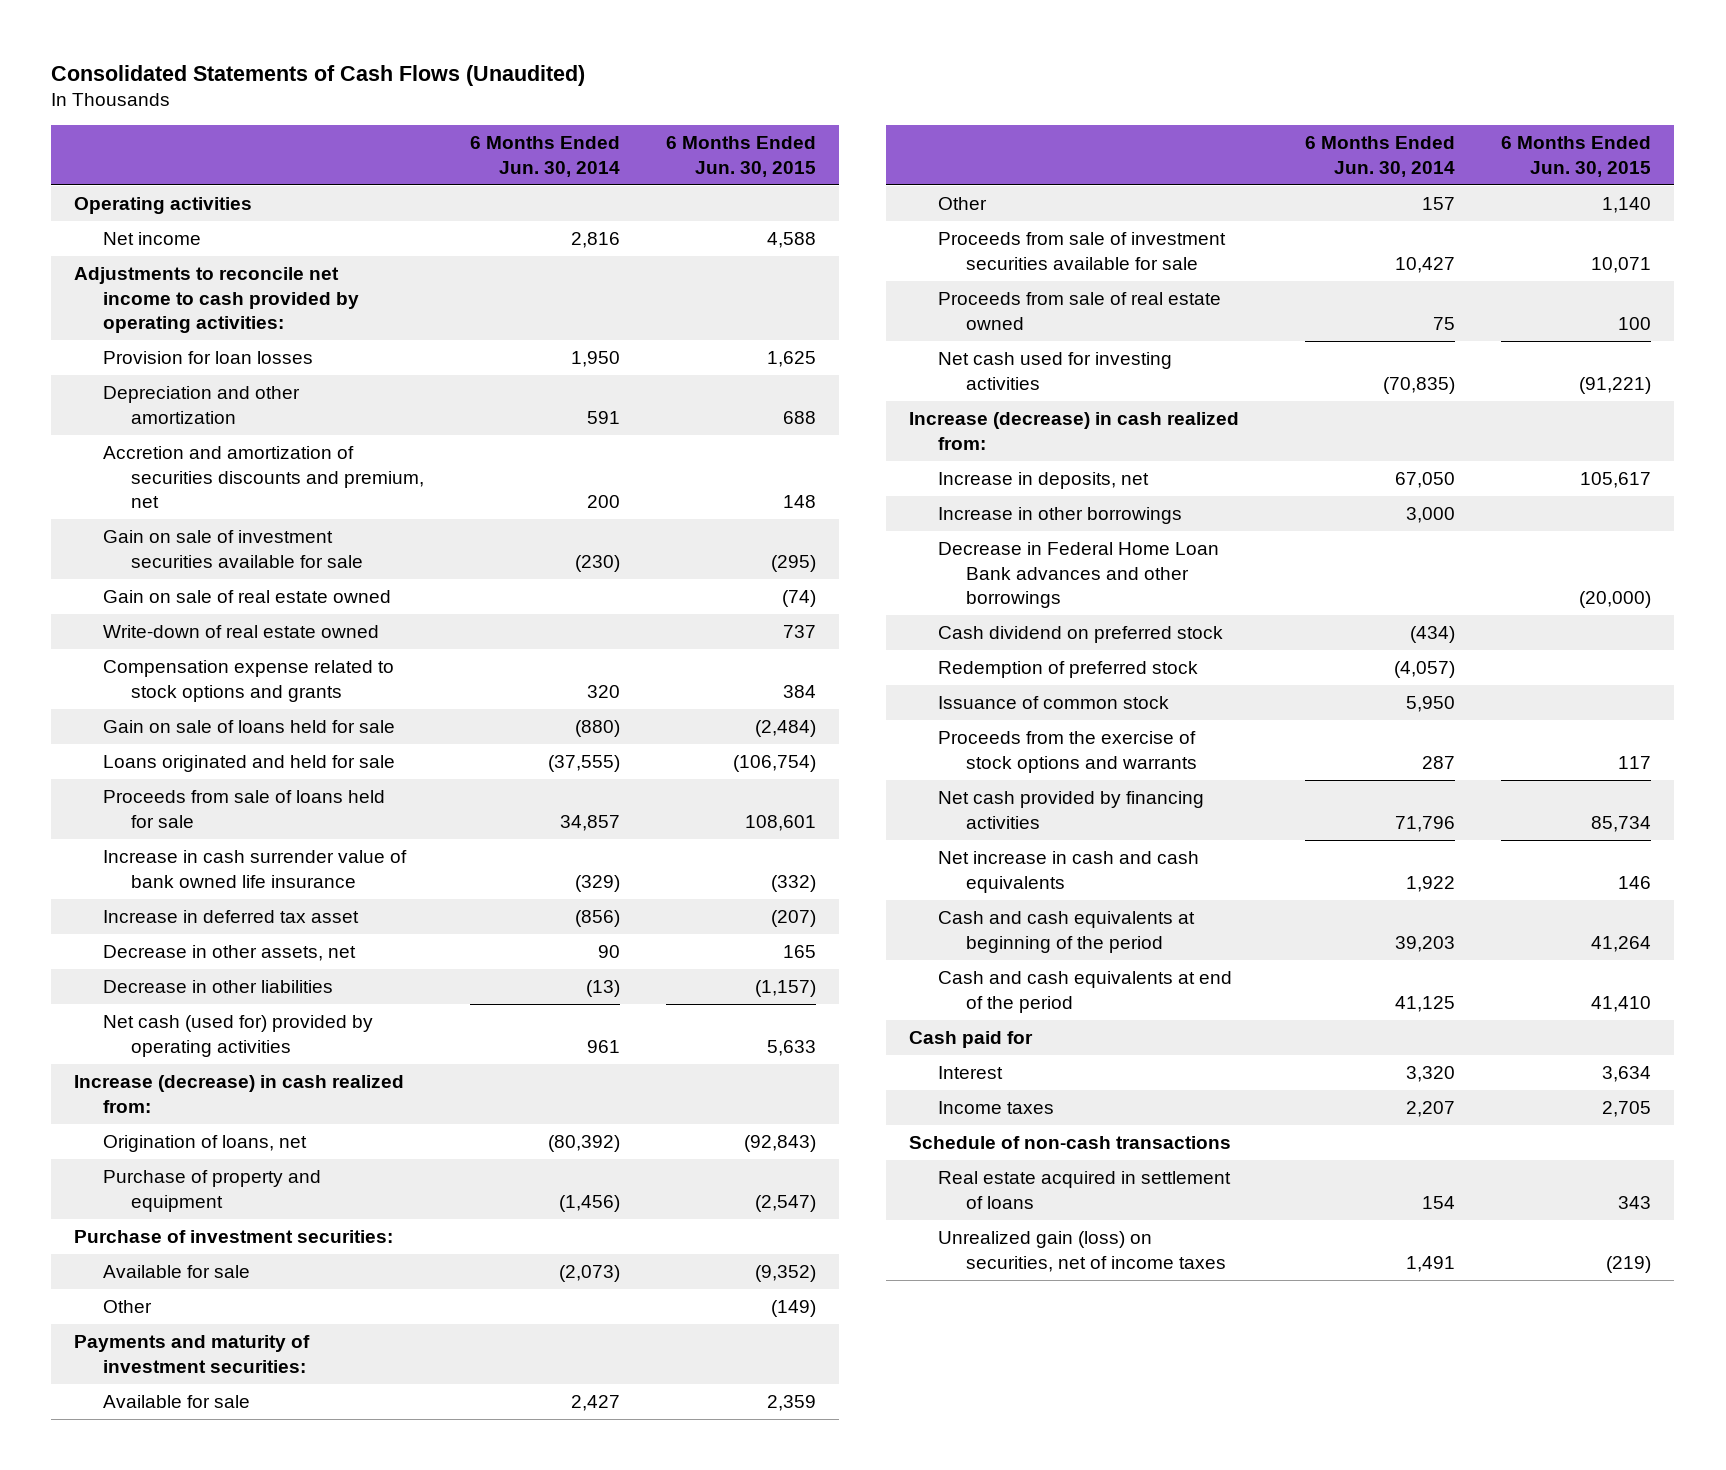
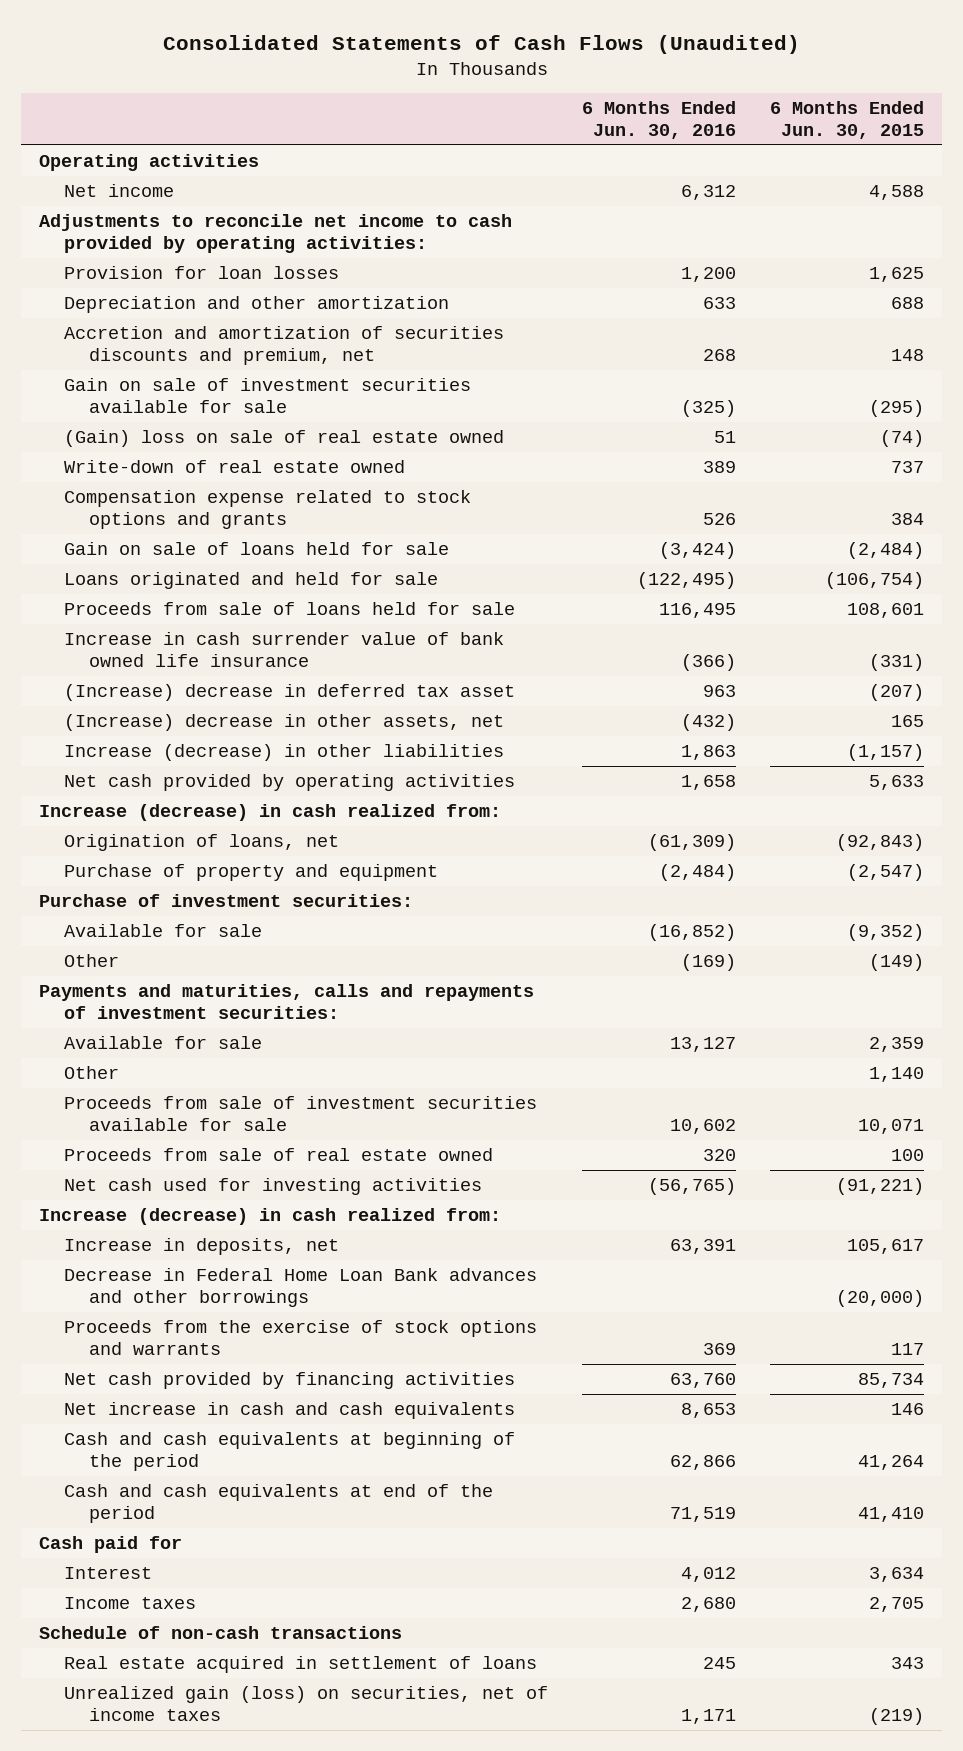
[470,136,621,177] 6 Months Ended Jun. 30, 2014 -> none
none -> [582,100,737,139] 6 Months Ended Jun. 30, 2016
[102,590,391,604] Gain on sale of real estate owned -> [63,430,504,448] (Gain) loss on sale of real estate owned
[771,874,817,892] (332) -> [869,653,925,671] (331)
[102,910,359,924] Increase in deferred tax asset -> [63,684,515,702] (Increase) decrease in deferred tax asset
[102,945,356,962] Decrease in other assets, net -> [63,714,504,732] (Increase) decrease in other assets, net
[102,980,333,994] Decrease in other liabilities -> [63,744,504,762] Increase (decrease) in other liabilities
[102,1015,373,1057] Net cash (used for) provided by operating activities -> [63,774,515,792] Net cash provided by operating activities
[74,1335,311,1373] Payments and maturity of investment securities: -> [38,984,534,1019] Payments and maturities, calls and repayments of investment securities:
[937,507,1182,525] Increase in other borrowings -> none
[937,626,1223,644] Cash dividend on preferred stock -> none
[937,661,1198,679] Redemption of preferred stock -> none
[937,696,1169,710] Issuance of common stock -> none

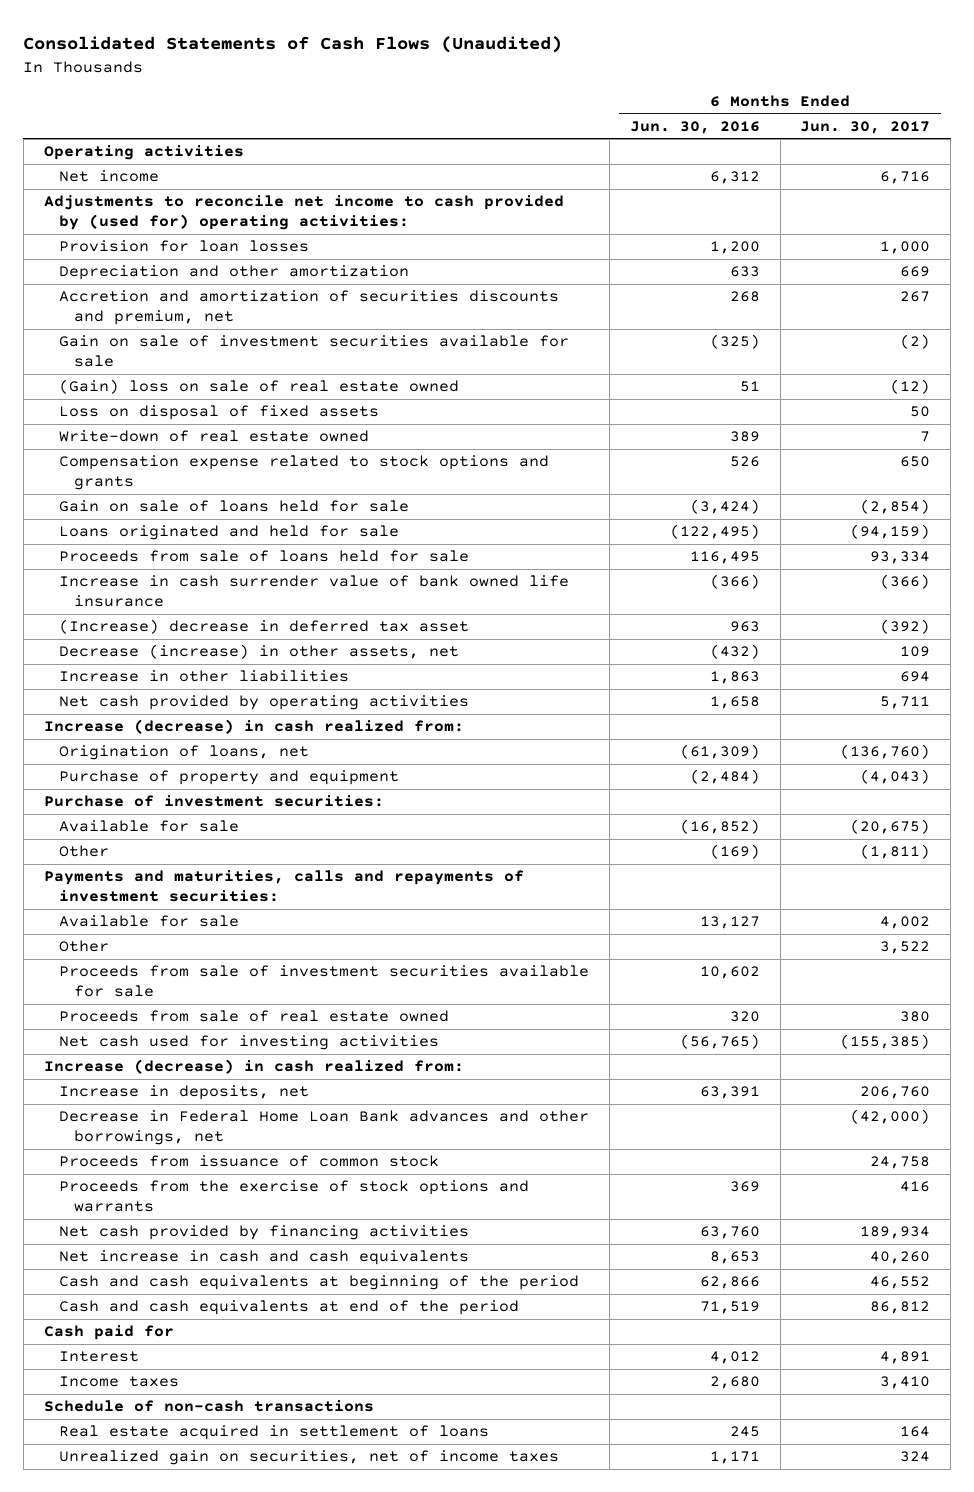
[770,100,925,139] 6 Months Ended Jun. 30, 2015 -> none
none -> [800,120,931,134] Jun. 30, 2017
[38,214,512,253] Adjustments to reconcile net income to cash provided by operating activities: -> [43,195,564,231] Adjustments to reconcile net income to cash provided by (used for) operating activities:
none -> [58,405,379,421] Loss on disposal of fixed assets
[63,714,504,732] (Increase) decrease in other assets, net -> [58,644,459,660] Decrease (increase) in other assets, net
[63,744,504,762] Increase (decrease) in other liabilities -> [58,670,349,683] Increase in other liabilities
[63,1268,537,1307] Decrease in Federal Home Loan Bank advances and other borrowings -> [58,1110,589,1146] Decrease in Federal Home Loan Bank advances and other borrowings, net
none -> [58,1155,439,1168] Proceeds from issuance of common stock
[63,1686,548,1721] Unrealized gain (loss) on securities, net of income taxes -> [58,1450,559,1466] Unrealized gain on securities, net of income taxes

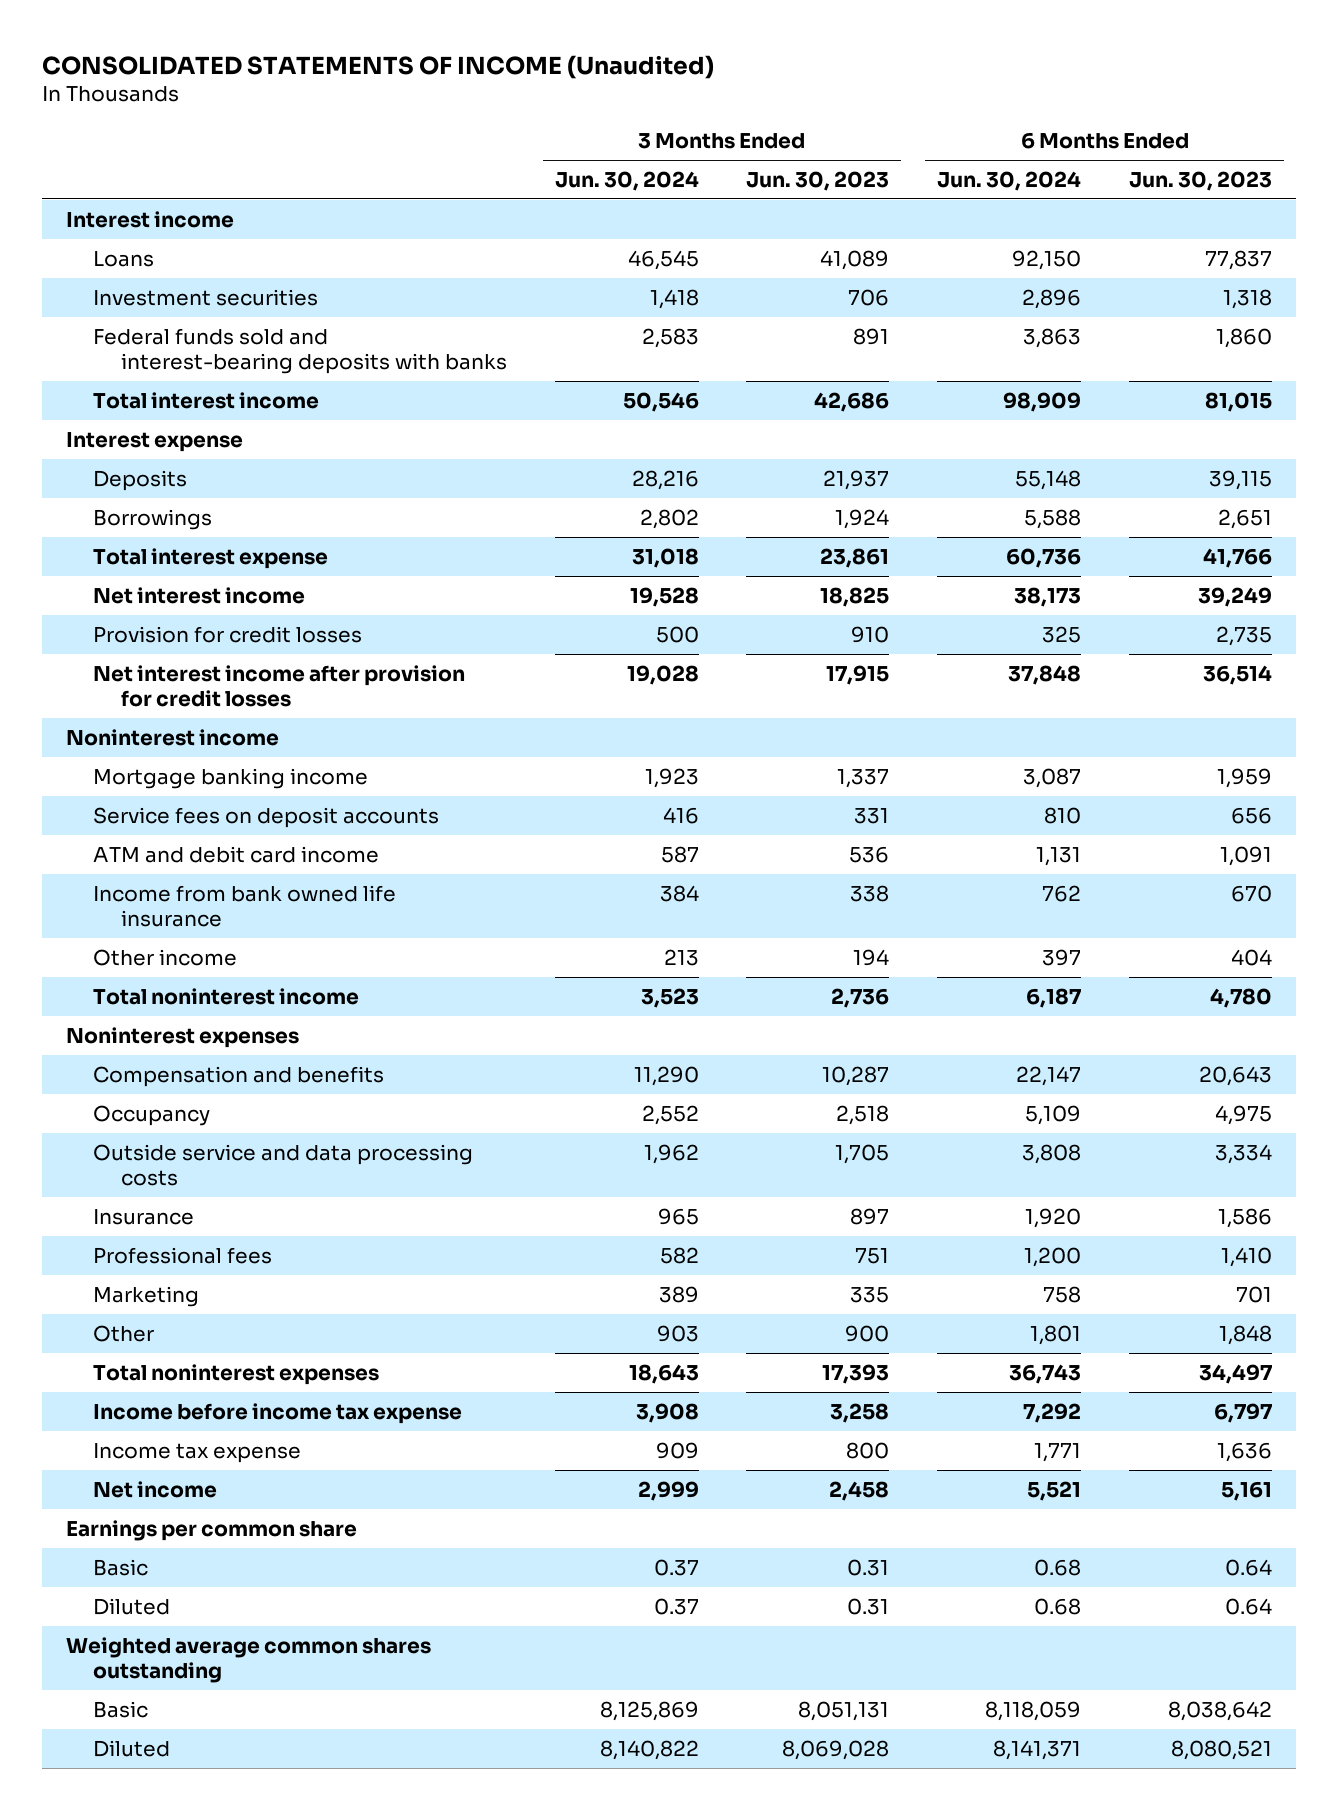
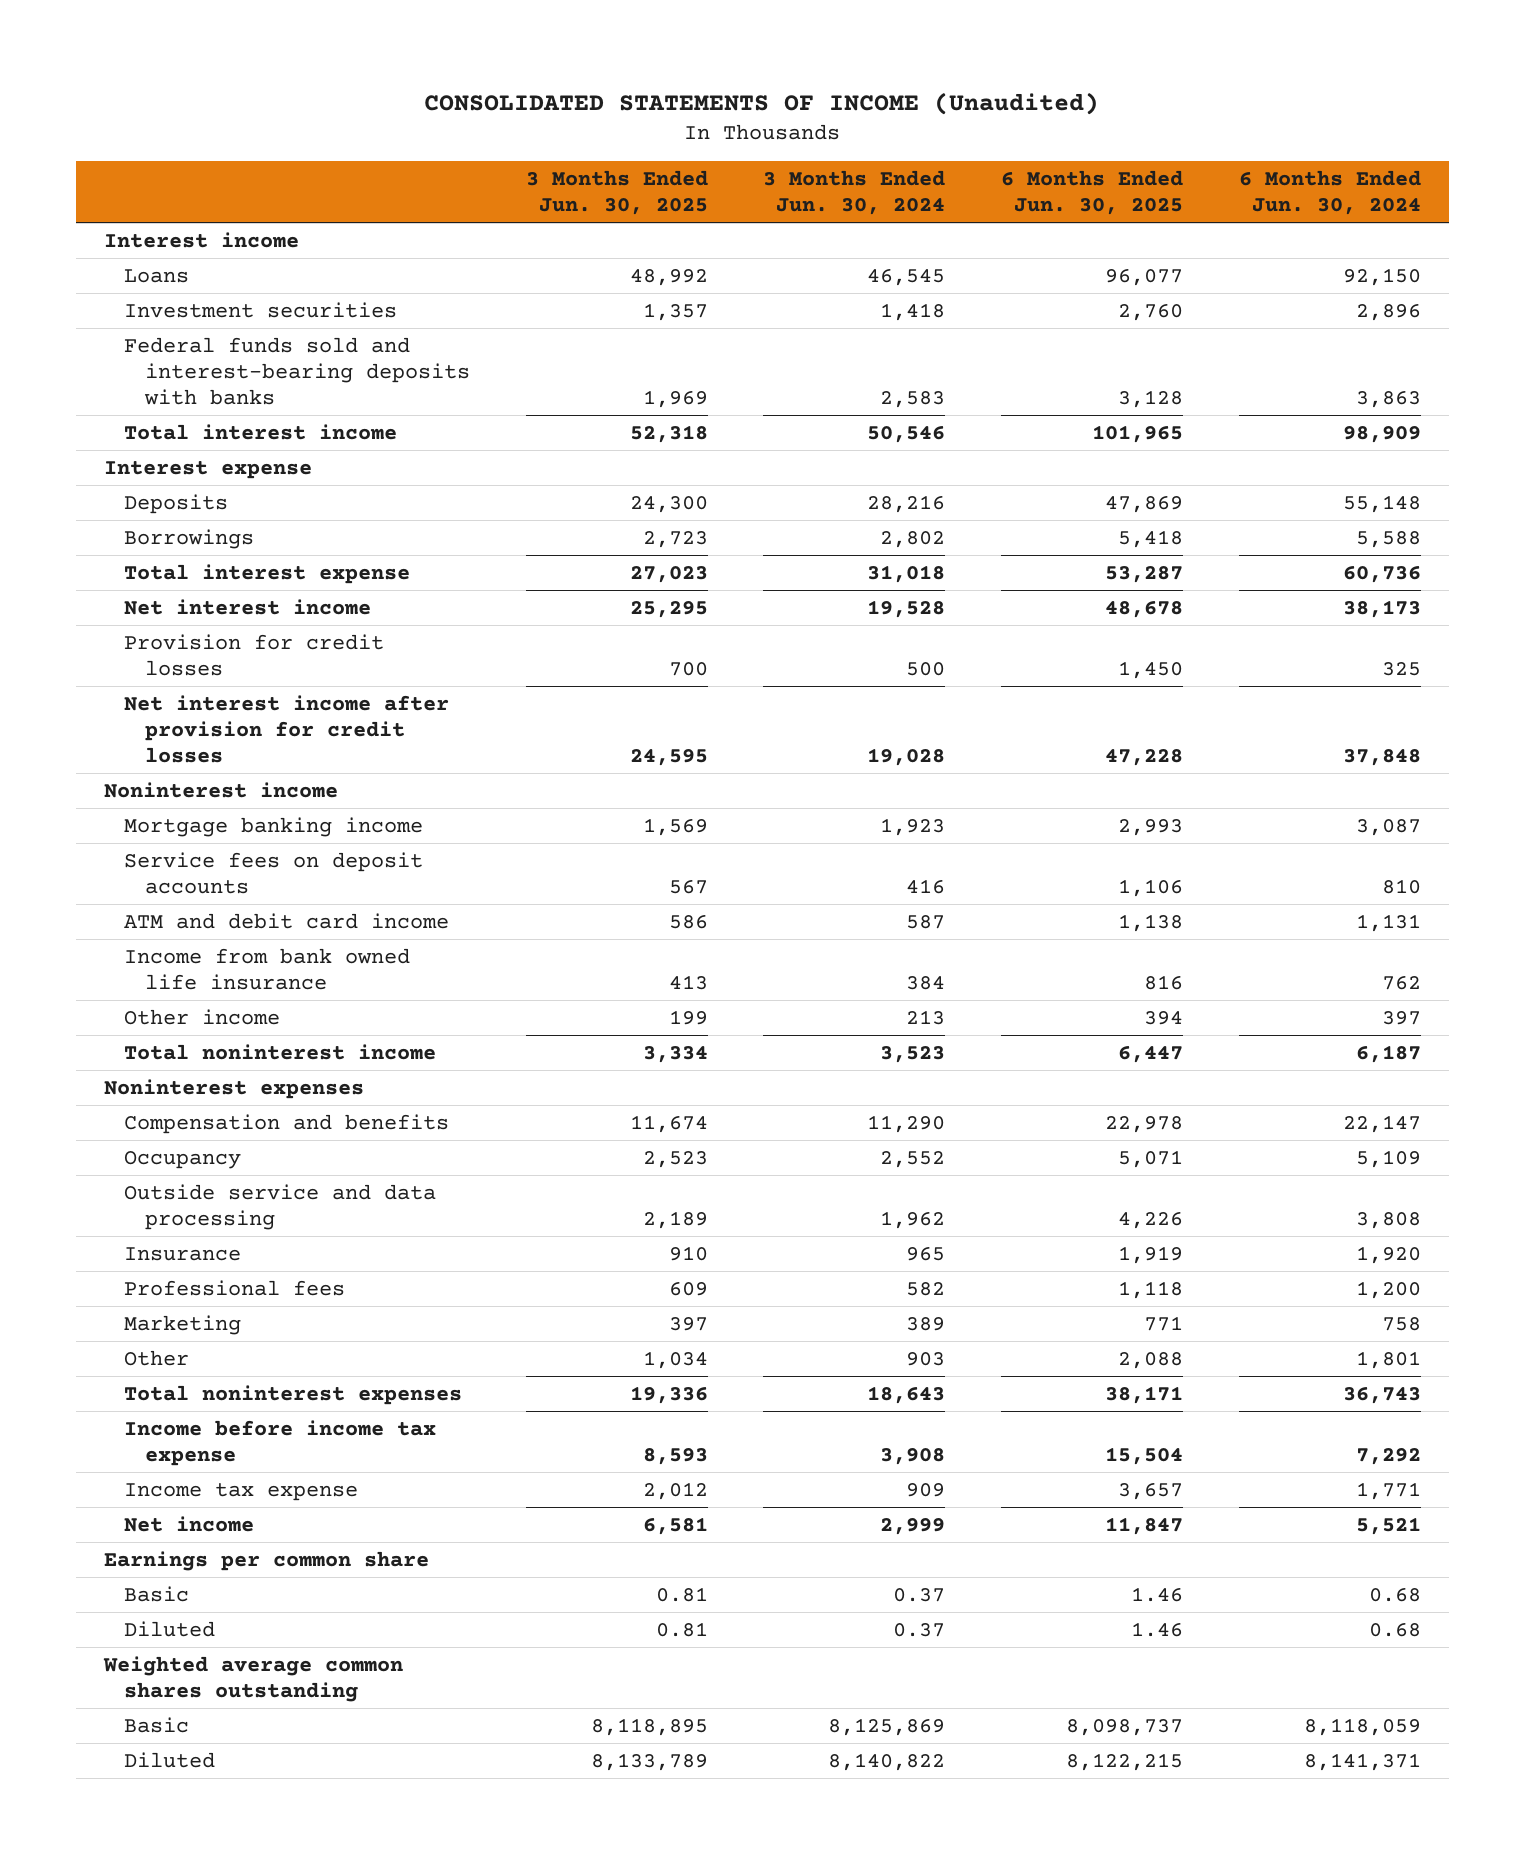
[746,170,890,191] Jun. 30, 2023 -> none
[1128,170,1272,191] Jun. 30, 2023 -> none
none -> [525,170,708,215] 3 Months Ended Jun. 30, 2025
none -> [1001,170,1184,215] 6 Months Ended Jun. 30, 2025
[93,1143,474,1186] Outside service and data processing costs -> [124,1183,437,1230] Outside service and data processing

